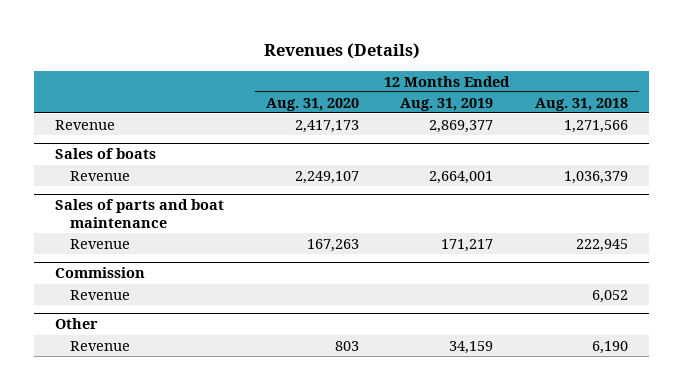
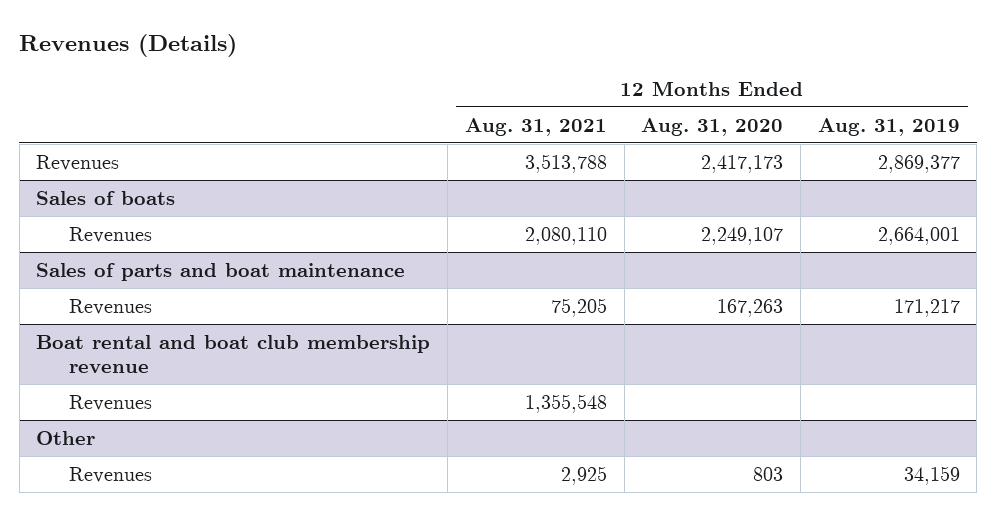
[535,97,629,111] Aug. 31, 2018 -> none
none -> [464,117,607,136] Aug. 31, 2021
[54,119,115,130] Revenue -> [36,155,120,172] Revenues
[70,170,131,181] Revenue -> [68,227,152,244] Revenues
[54,267,145,279] Commission -> none
[70,238,131,249] Revenue -> [68,299,152,316] Revenues
none -> [36,335,431,373] Boat rental and boat club membership revenue
[70,289,131,300] Revenue -> [68,395,152,412] Revenues
[70,340,131,351] Revenue -> [68,467,152,484] Revenues

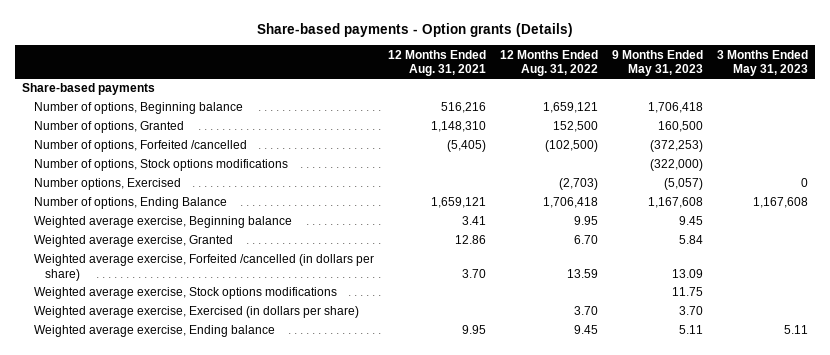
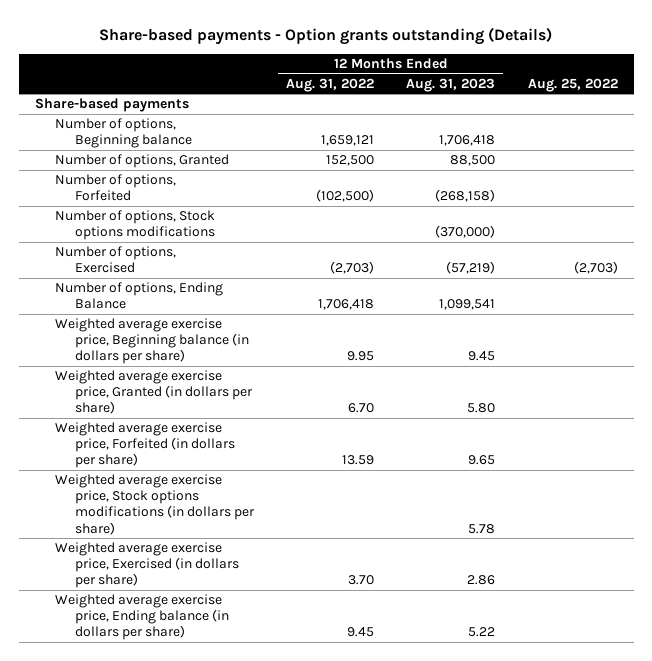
[257,22,574,37] Share-based payments - Option grants (Details) -> [99,26,553,45] Share-based payments - Option grants outstanding (Details)
[387,49,486,77] 12 Months Ended Aug. 31, 2021 -> none
[611,49,703,77] 9 Months Ended May 31, 2023 -> none
[716,49,808,77] 3 Months Ended May 31, 2023 -> none
none -> [406,77,496,92] Aug. 31, 2023
none -> [527,77,618,92] Aug. 25, 2022
[33,140,247,153] Number of options, Forfeited /cancelled -> [54,174,176,202] Number of options, Forfeited
[33,178,181,191] Number options, Exercised -> [54,246,176,274] Number of options, Exercised
[33,216,292,229] Weighted average exercise, Beginning balance -> [54,318,249,365] Weighted average exercise price, Beginning balance (in dollars per share)
[33,235,233,248] Weighted average exercise, Granted -> [54,370,253,415] Weighted average exercise price, Granted (in dollars per share)
[33,254,374,281] Weighted average exercise, Forfeited /cancelled (in dollars per share) -> [54,422,235,469] Weighted average exercise price, Forfeited (in dollars per share)
[33,287,337,300] Weighted average exercise, Stock options modifications -> [54,474,255,535] Weighted average exercise price, Stock options modifications (in dollars per share)
[33,306,359,319] Weighted average exercise, Exercised (in dollars per share) -> [54,542,239,589] Weighted average exercise price, Exercised (in dollars per share)
[33,325,275,338] Weighted average exercise, Ending balance -> [54,594,229,641] Weighted average exercise price, Ending balance (in dollars per share)

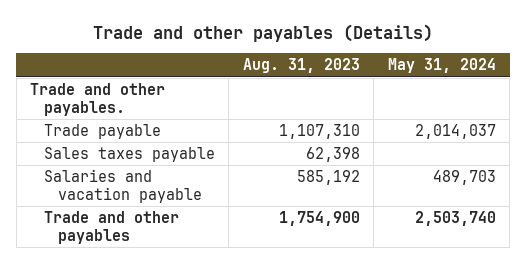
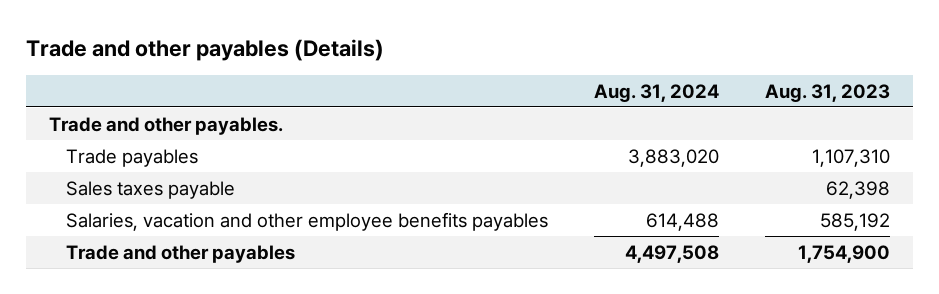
[387,58,496,74] May 31, 2024 -> none
none -> [594,83,720,102] Aug. 31, 2024
[44,123,162,139] Trade payable -> [66,148,199,167] Trade payables
[44,168,202,203] Salaries and vacation payable -> [66,211,549,231] Salaries, vacation and other employee benefits payables

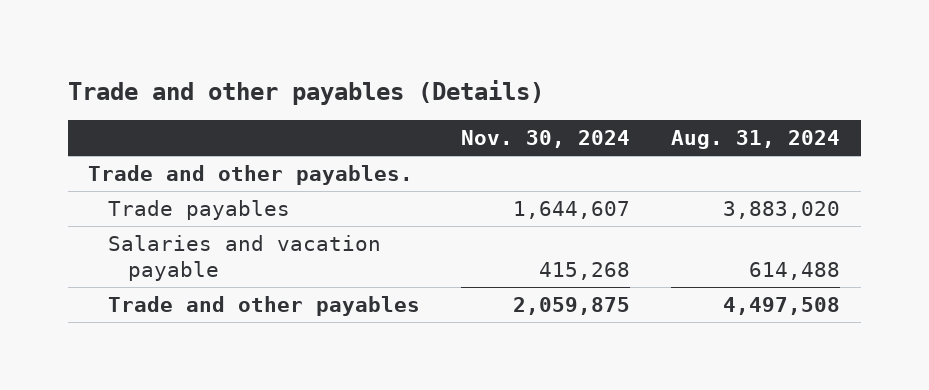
[765,83,891,102] Aug. 31, 2023 -> none
none -> [461,130,631,149] Nov. 30, 2024
[66,180,236,199] Sales taxes payable -> none
[66,211,549,231] Salaries, vacation and other employee benefits payables -> [108,234,382,282] Salaries and vacation payable

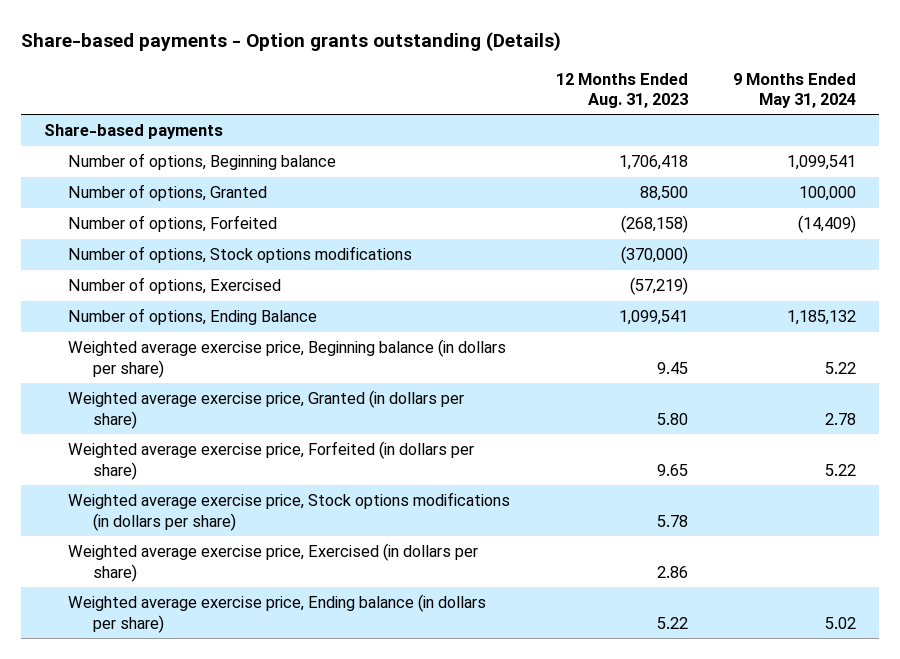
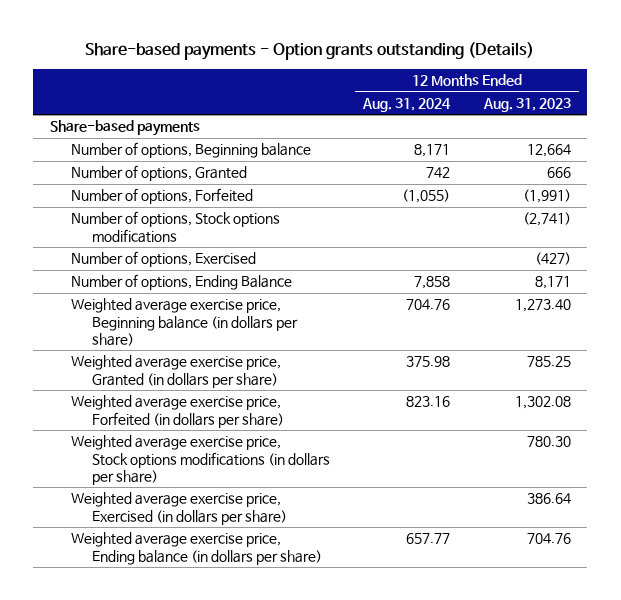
[733,72,857,108] 9 Months Ended May 31, 2024 -> none
none -> [362,97,452,112] Aug. 31, 2024
[618,155,688,171] 1,706,418 -> [526,144,571,158] 12,664
[639,186,688,202] 88,500 -> [546,167,571,179] 666
[620,215,688,234] (268,158) -> [522,189,571,204] (1,991)
[620,246,688,265] (370,000) -> [522,212,571,227] (2,741)
[629,277,688,296] (57,219) -> [534,252,571,266] (427)
[618,310,688,326] 1,099,541 -> [534,276,571,290] 8,171
[656,361,688,374] 9.45 -> [514,299,571,313] 1,273.40
[656,412,688,425] 5.80 -> [526,356,571,368] 785.25
[656,463,688,476] 9.65 -> [514,396,571,410] 1,302.08
[656,514,688,527] 5.78 -> [526,436,571,448] 780.30
[656,565,688,578] 2.86 -> [526,493,571,505] 386.64
[656,616,688,629] 5.22 -> [526,533,571,545] 704.76

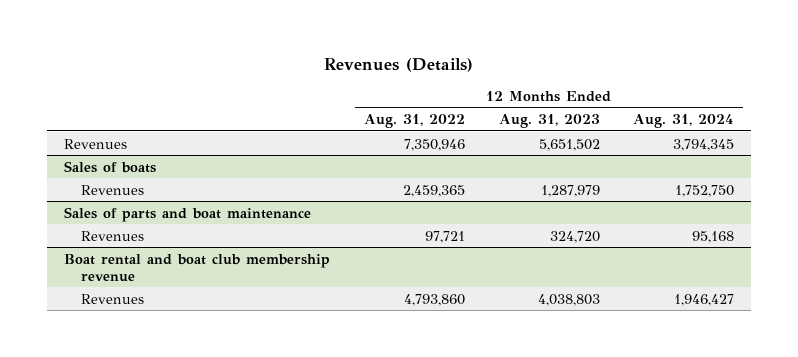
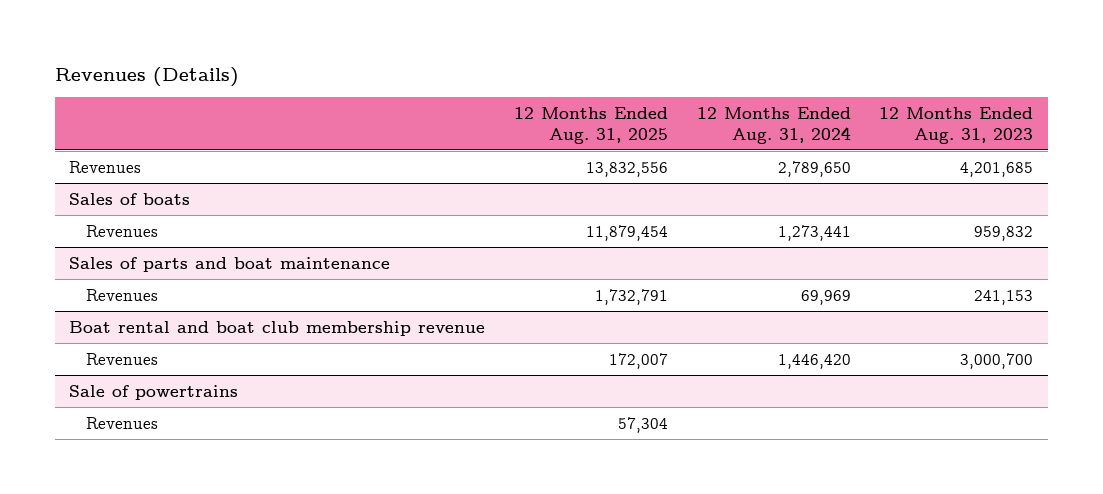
[363,114,465,129] Aug. 31, 2022 -> none
none -> [513,106,668,144] 12 Months Ended Aug. 31, 2025
[538,138,600,151] 5,651,502 -> [960,161,1034,177] 4,201,685
[673,138,735,151] 3,794,345 -> [777,160,851,177] 2,789,650
[540,184,600,197] 1,287,979 -> [974,225,1034,241] 959,832
[675,184,735,197] 1,752,750 -> [777,224,851,241] 1,273,441
[549,230,600,243] 324,720 -> [974,289,1034,305] 241,153
[692,230,735,243] 95,168 -> [800,289,851,305] 69,969
[537,293,600,306] 4,038,803 -> [960,352,1034,369] 3,000,700
[674,293,735,306] 1,946,427 -> [777,353,851,369] 1,446,420
none -> [69,384,239,400] Sale of powertrains
none -> [85,416,158,429] Revenues

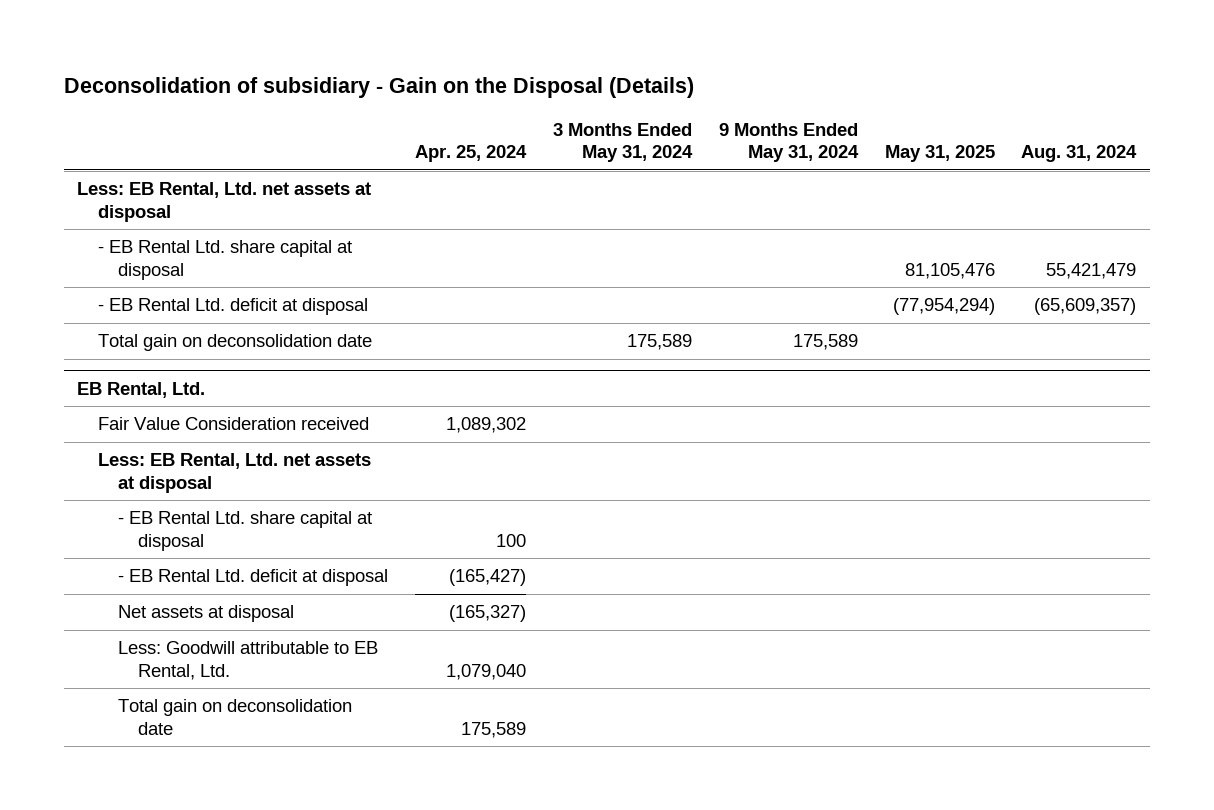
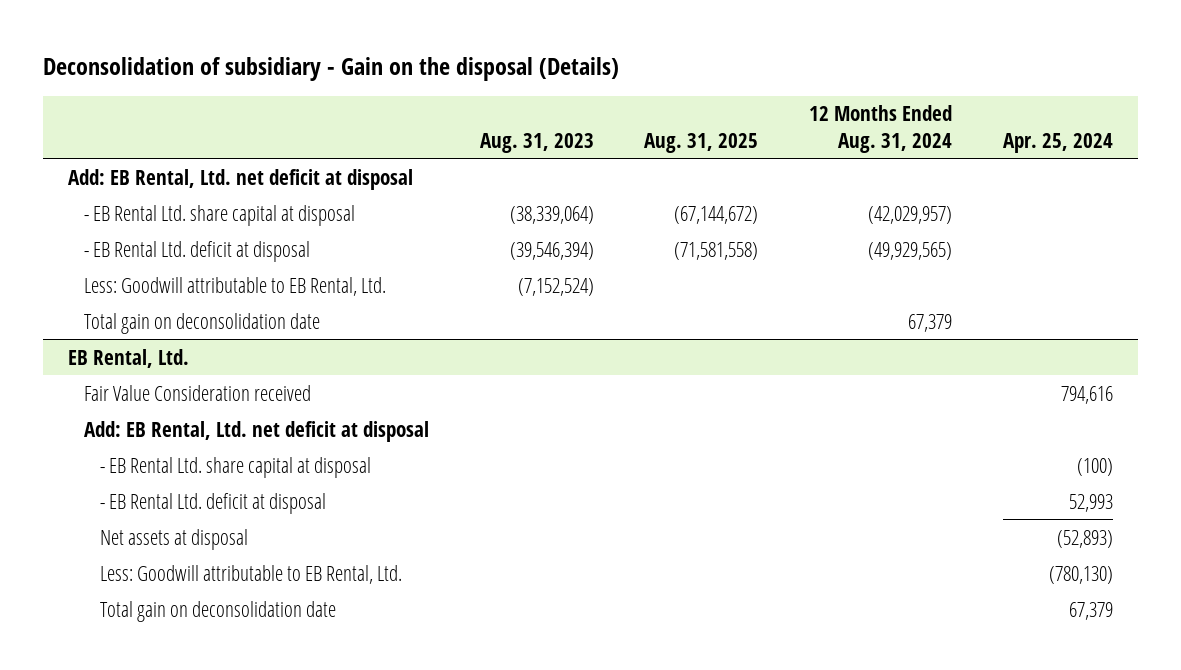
[63,76,694,98] Deconsolidation of subsidiary - Gain on the Disposal (Details) -> [42,56,619,81] Deconsolidation of subsidiary - Gain on the disposal (Details)
[552,122,693,163] 3 Months Ended May 31, 2024 -> none
[718,122,859,163] 9 Months Ended May 31, 2024 -> none
[884,145,995,163] May 31, 2025 -> none
[1021,145,1138,163] Aug. 31, 2024 -> none
none -> [479,132,594,153] Aug. 31, 2023
none -> [644,132,759,153] Aug. 31, 2025
none -> [809,105,953,153] 12 Months Ended Aug. 31, 2024
[77,182,372,222] Less: EB Rental, Ltd. net assets at disposal -> [67,168,413,190] Add: EB Rental, Ltd. net deficit at disposal
none -> [83,276,386,296] Less: Goodwill attributable to EB Rental, Ltd.
[445,417,526,434] 1,089,302 -> [1060,385,1113,404] 794,616
[97,453,371,493] Less: EB Rental, Ltd. net assets at disposal -> [83,420,429,442] Add: EB Rental, Ltd. net deficit at disposal
[495,533,526,547] 100 -> [1076,457,1113,476] (100)
[448,569,526,587] (165,427) -> [1068,493,1113,512] 52,993
[448,605,526,623] (165,327) -> [1056,529,1113,548] (52,893)
[445,663,526,680] 1,079,040 -> [1048,565,1113,584] (780,130)
[460,721,526,738] 175,589 -> [1068,601,1113,620] 67,379

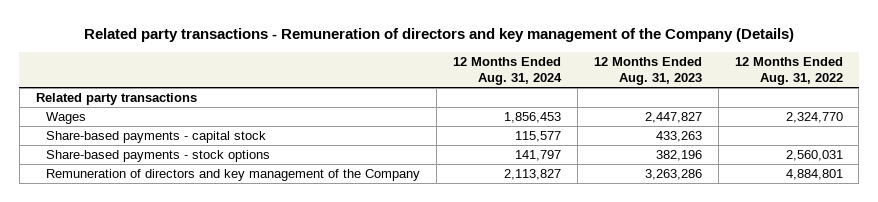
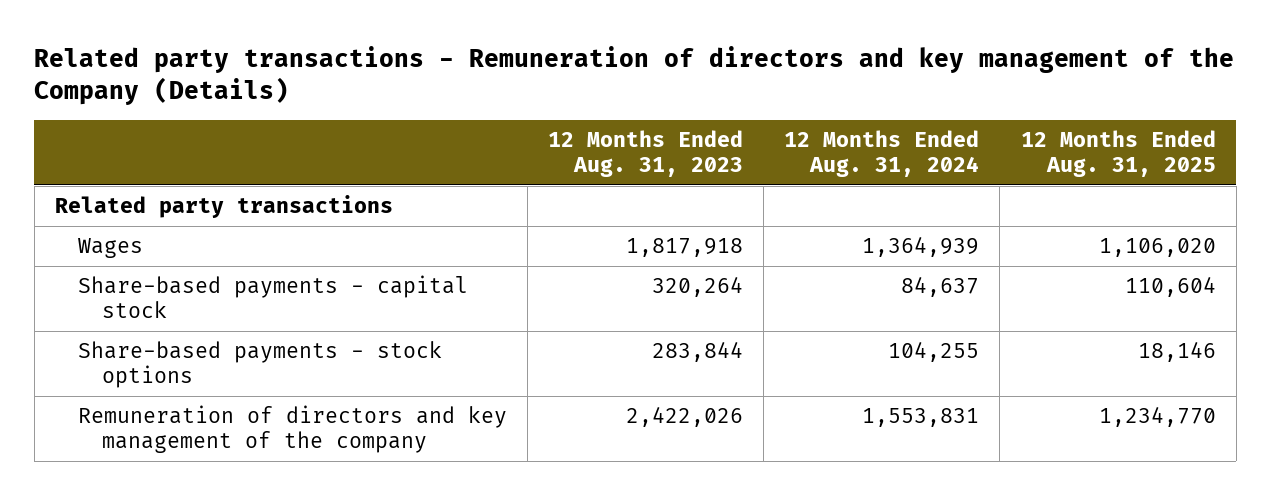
[734,57,843,86] 12 Months Ended Aug. 31, 2022 -> none
none -> [1020,130,1216,178] 12 Months Ended Aug. 31, 2025
[503,112,561,124] 1,856,453 -> [862,236,980,258] 1,364,939
[644,112,702,124] 2,447,827 -> [626,238,744,258] 1,817,918
[514,131,561,143] 115,577 -> [901,276,980,298] 84,637
[655,131,702,143] 433,263 -> [652,276,744,298] 320,264
[514,150,561,162] 141,797 -> [888,341,980,363] 104,255
[655,150,702,162] 382,196 -> [652,341,744,363] 283,844
[46,169,421,182] Remuneration of directors and key management of the Company -> [78,405,508,454] Remuneration of directors and key management of the company
[503,169,561,181] 2,113,827 -> [862,408,980,428] 1,553,831
[644,169,702,181] 3,263,286 -> [626,406,744,428] 2,422,026

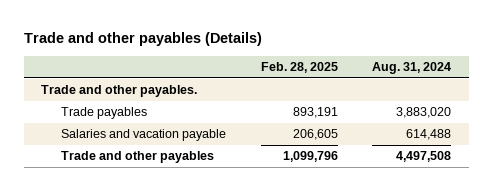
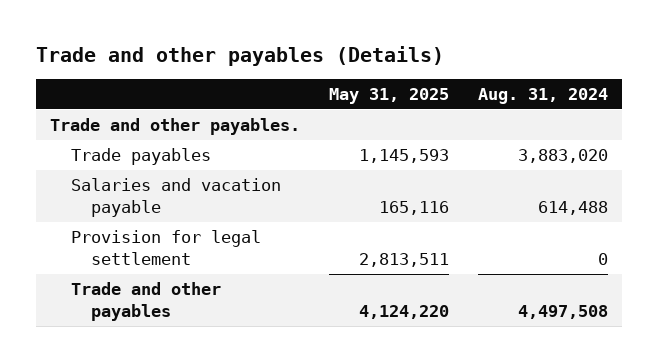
[260,62,338,74] Feb. 28, 2025 -> none
none -> [328,88,449,105] May 31, 2025
none -> [70,230,261,266] Provision for legal settlement

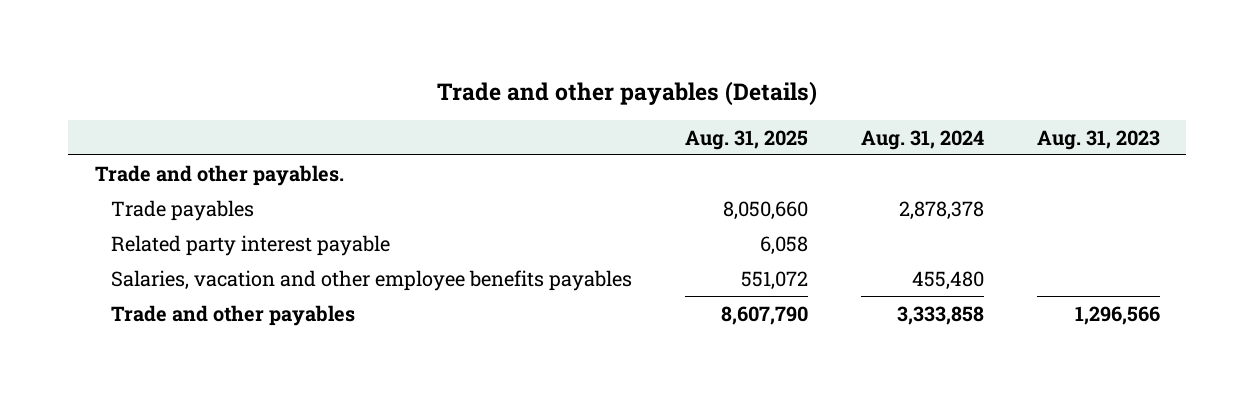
[328,88,449,105] May 31, 2025 -> none
none -> [684,129,808,150] Aug. 31, 2025
none -> [1036,129,1160,150] Aug. 31, 2023
[70,230,261,266] Provision for legal settlement -> none
[517,149,608,164] 3,883,020 -> [898,200,984,220] 2,878,378
none -> [110,234,390,256] Related party interest payable
[70,178,281,218] Salaries and vacation payable -> [110,269,632,291] Salaries, vacation and other employee benefits payables
[537,201,608,216] 614,488 -> [911,270,984,290] 455,480
[517,305,608,320] 4,497,508 -> [896,305,984,325] 3,333,858

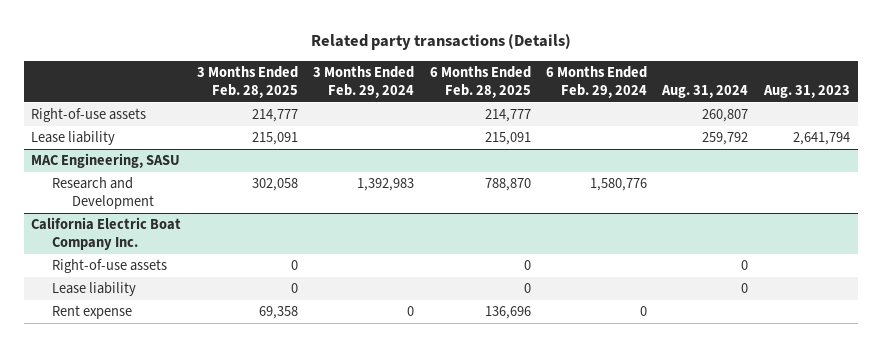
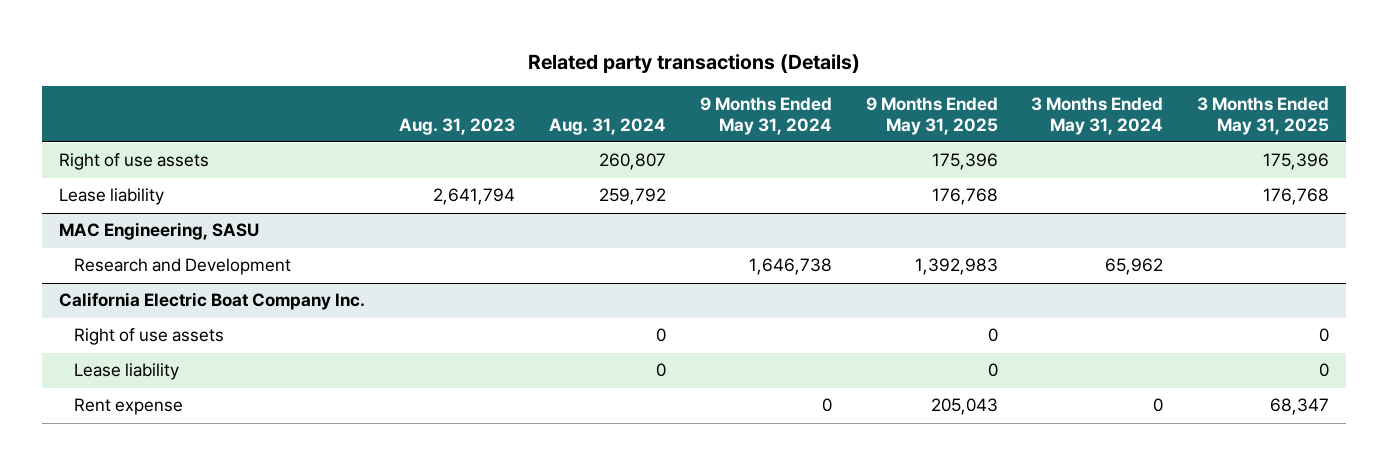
[196,66,298,99] 3 Months Ended Feb. 28, 2025 -> none
[313,66,415,99] 3 Months Ended Feb. 29, 2024 -> none
[429,66,531,99] 6 Months Ended Feb. 28, 2025 -> none
[546,66,648,99] 6 Months Ended Feb. 29, 2024 -> none
none -> [699,96,832,135] 9 Months Ended May 31, 2024
none -> [865,96,998,135] 9 Months Ended May 31, 2025
none -> [1031,96,1164,135] 3 Months Ended May 31, 2024
none -> [1197,96,1330,135] 3 Months Ended May 31, 2025
[31,108,147,123] Right-of-use assets -> [59,153,210,171] Right of use assets
[51,259,167,274] Right-of-use assets -> [74,328,225,346] Right of use assets

